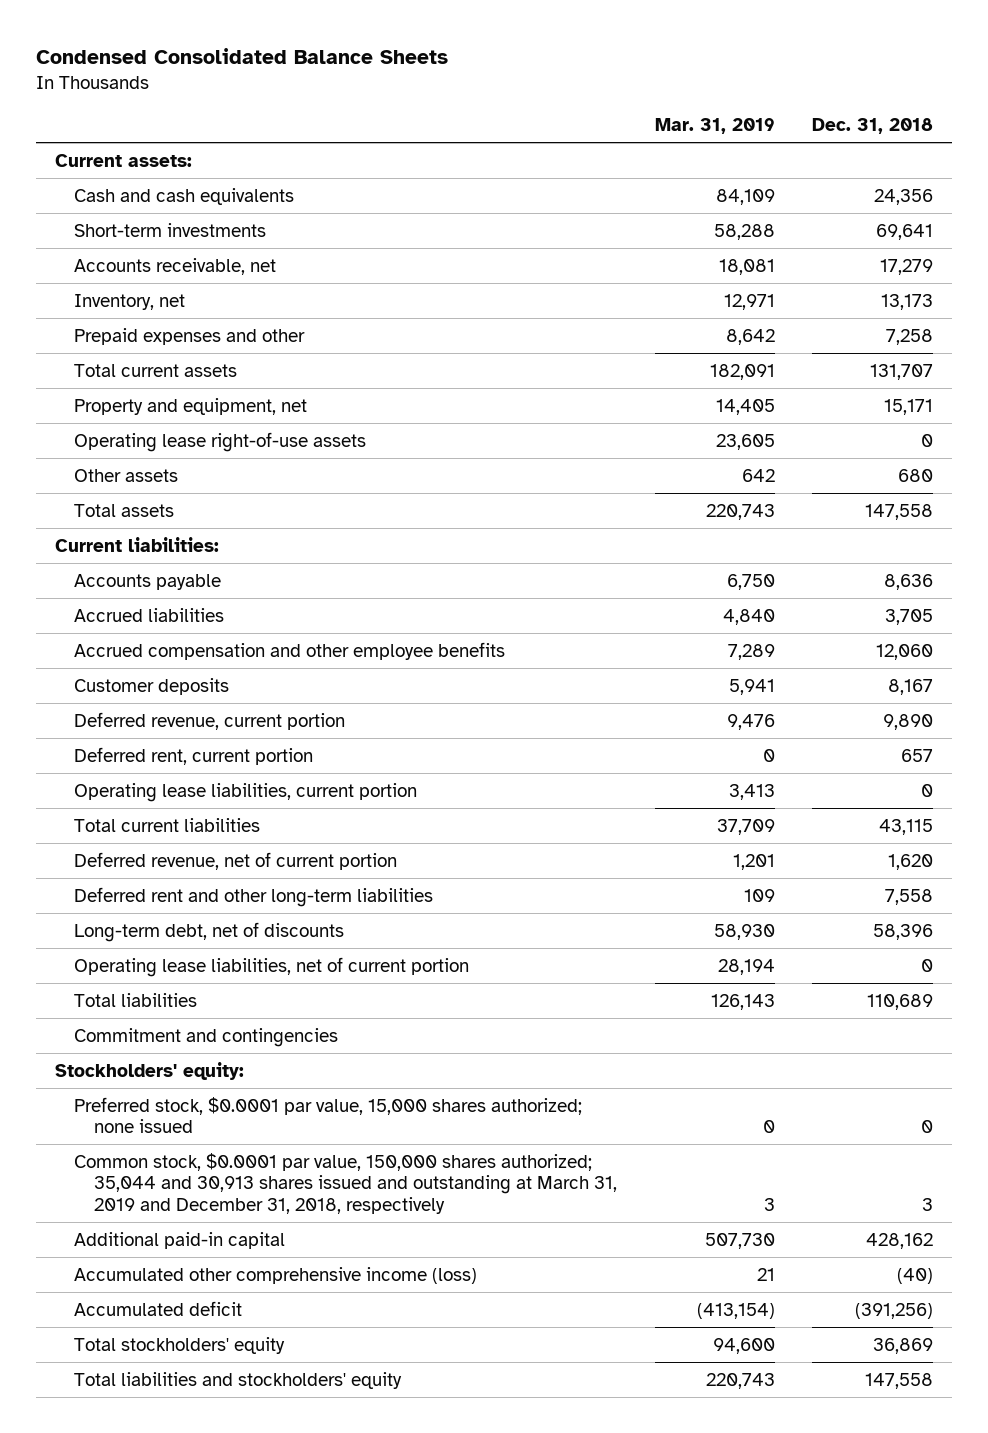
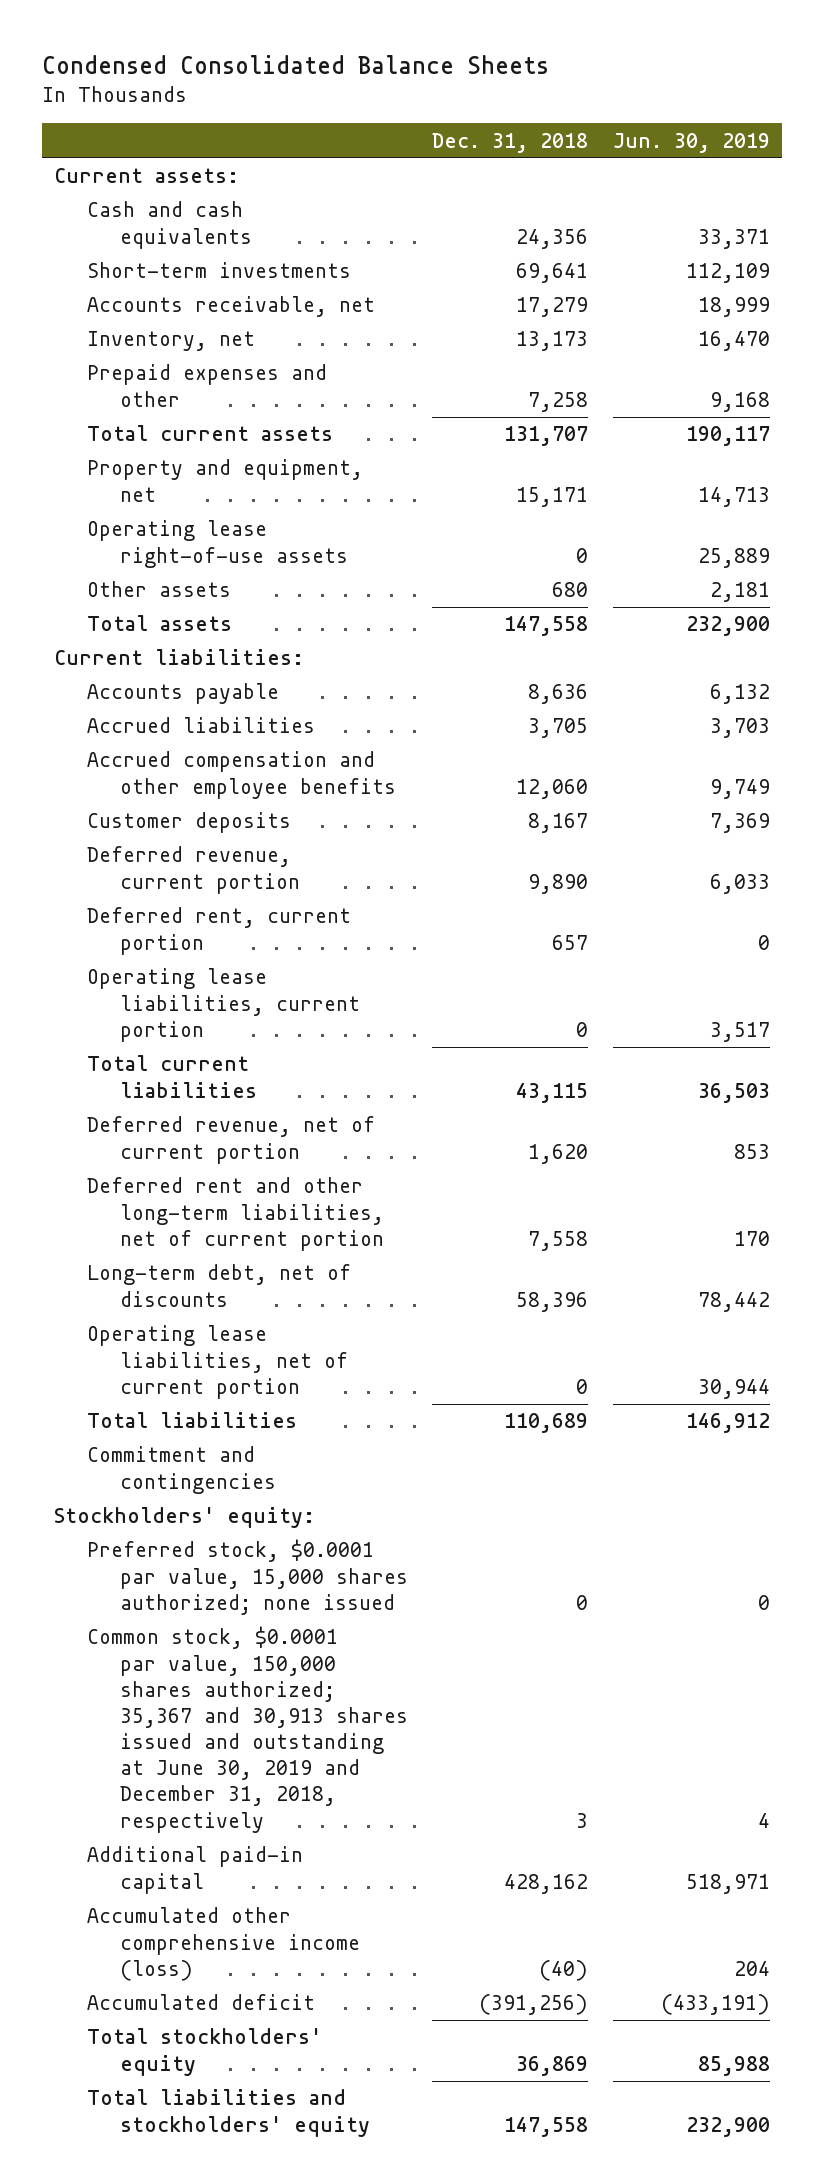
[654,118,775,135] Mar. 31, 2019 -> none
none -> [613,132,771,153] Jun. 30, 2019
[74,886,434,907] Deferred rent and other long-term liabilities -> [87,1177,384,1251] Deferred rent and other long-term liabilities, net of current portion
[74,1152,618,1214] Common stock, $0.0001 par value, 150,000 shares authorized; 35,044 and 30,913 shares issued and outstanding at March 31, 2019 and December 31, 2018, respectively -> [87,1626,408,1833] Common stock, $0.0001 par value, 150,000 shares authorized; 35,367 and 30,913 shares issued and outstanding at June 30, 2019 and December 31, 2018, respectively

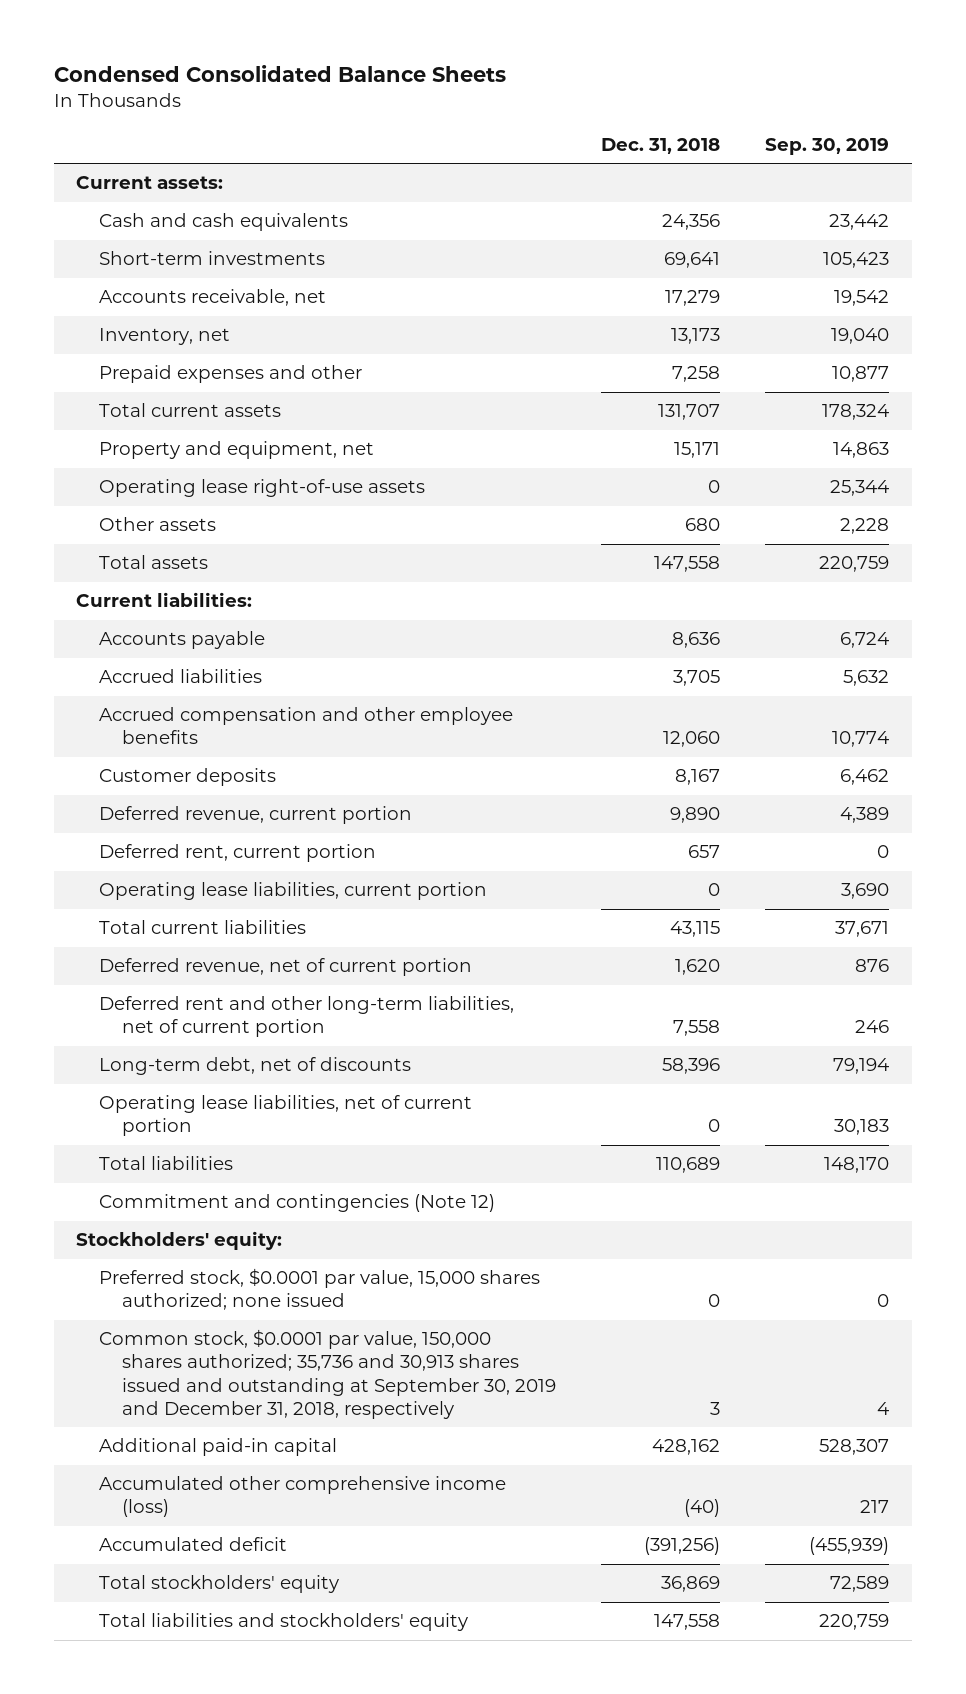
[613,132,771,153] Jun. 30, 2019 -> none
none -> [765,137,890,155] Sep. 30, 2019
[87,1446,276,1494] Commitment and contingencies -> [99,1194,496,1213] Commitment and contingencies (Note 12)
[87,1626,408,1833] Common stock, $0.0001 par value, 150,000 shares authorized; 35,367 and 30,913 shares issued and outstanding at June 30, 2019 and December 31, 2018, respectively -> [99,1329,556,1419] Common stock, $0.0001 par value, 150,000 shares authorized; 35,736 and 30,913 shares issued and outstanding at September 30, 2019 and December 31, 2018, respectively

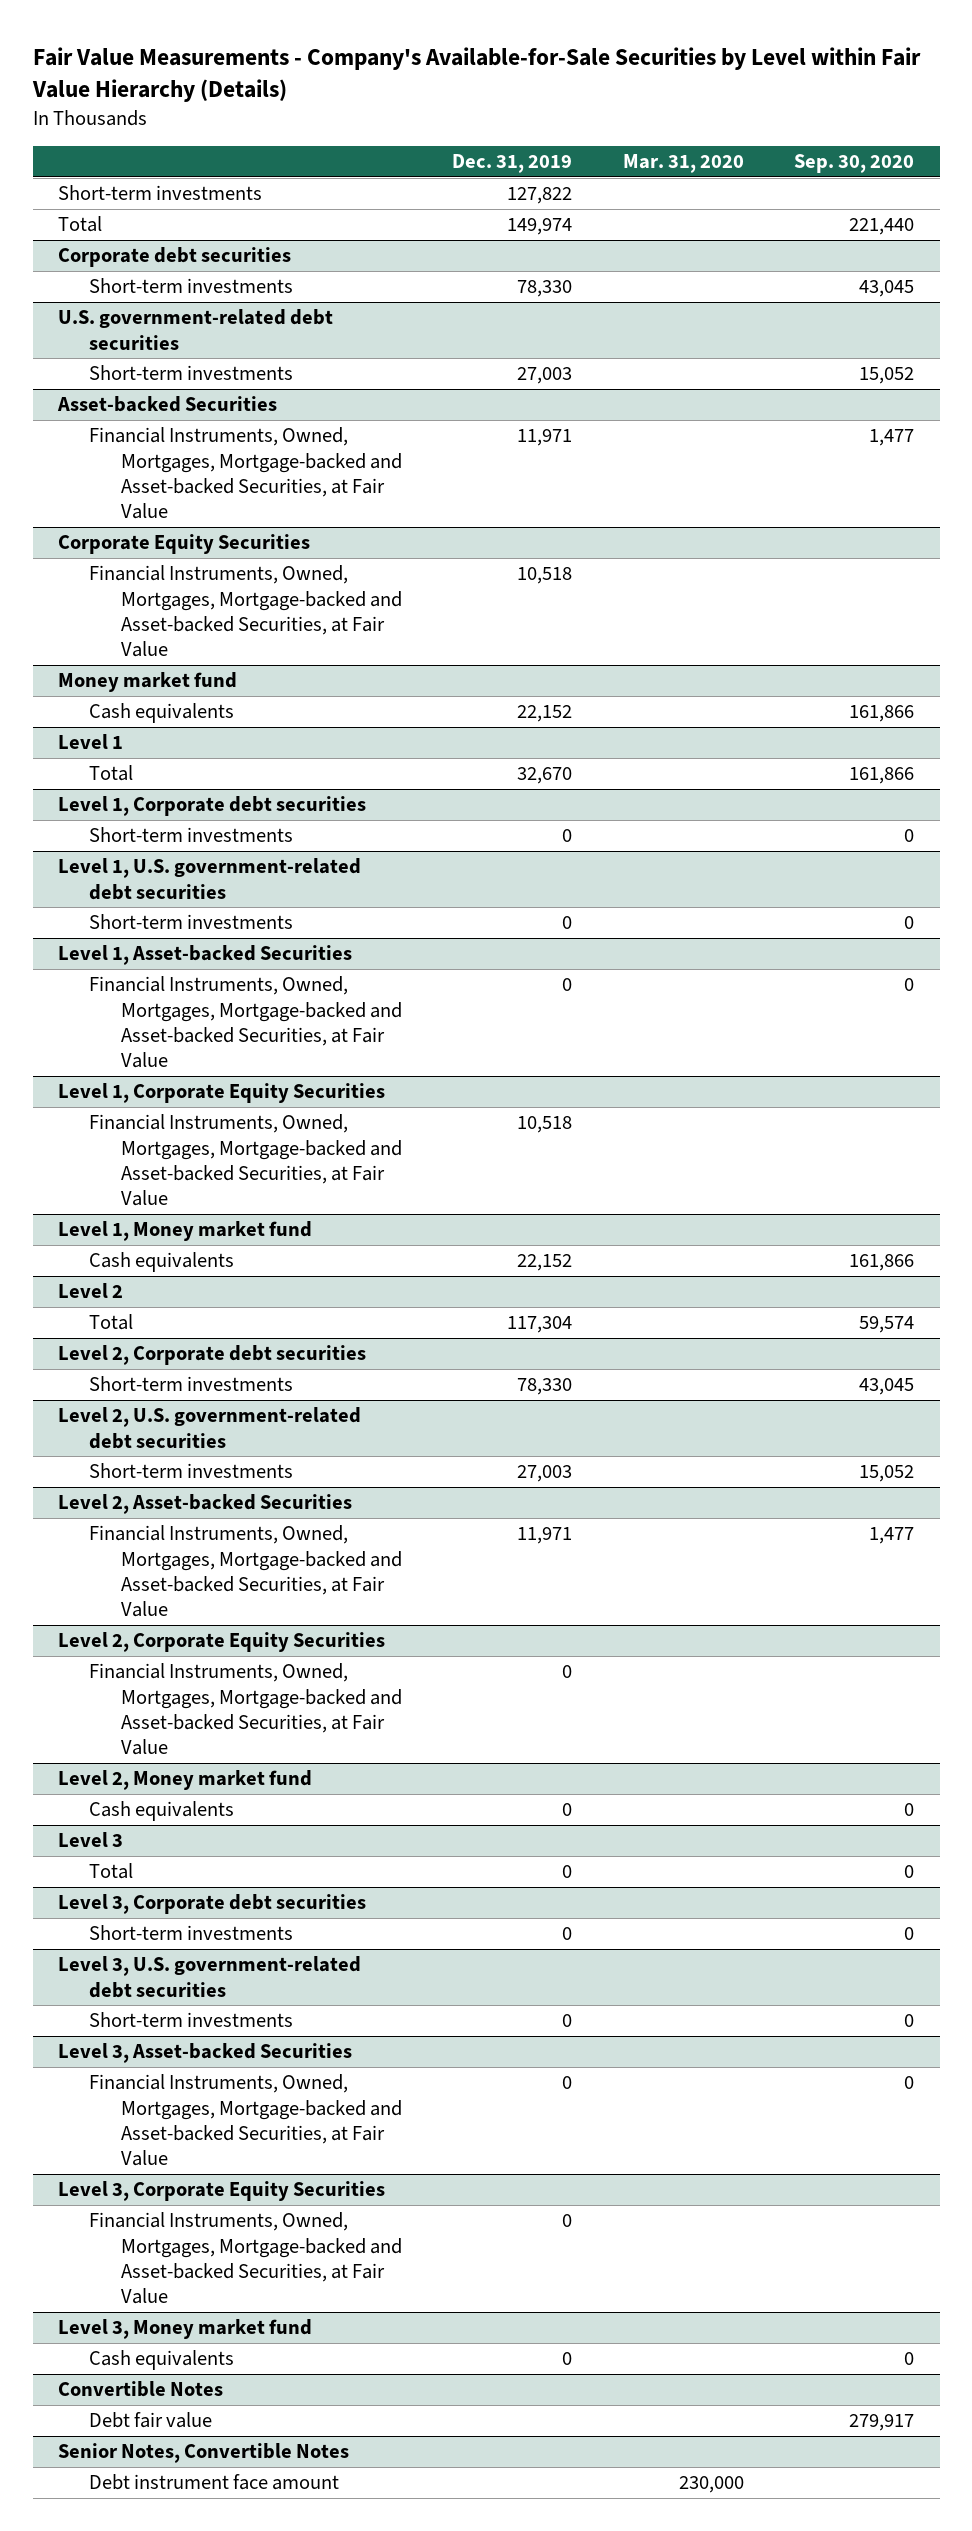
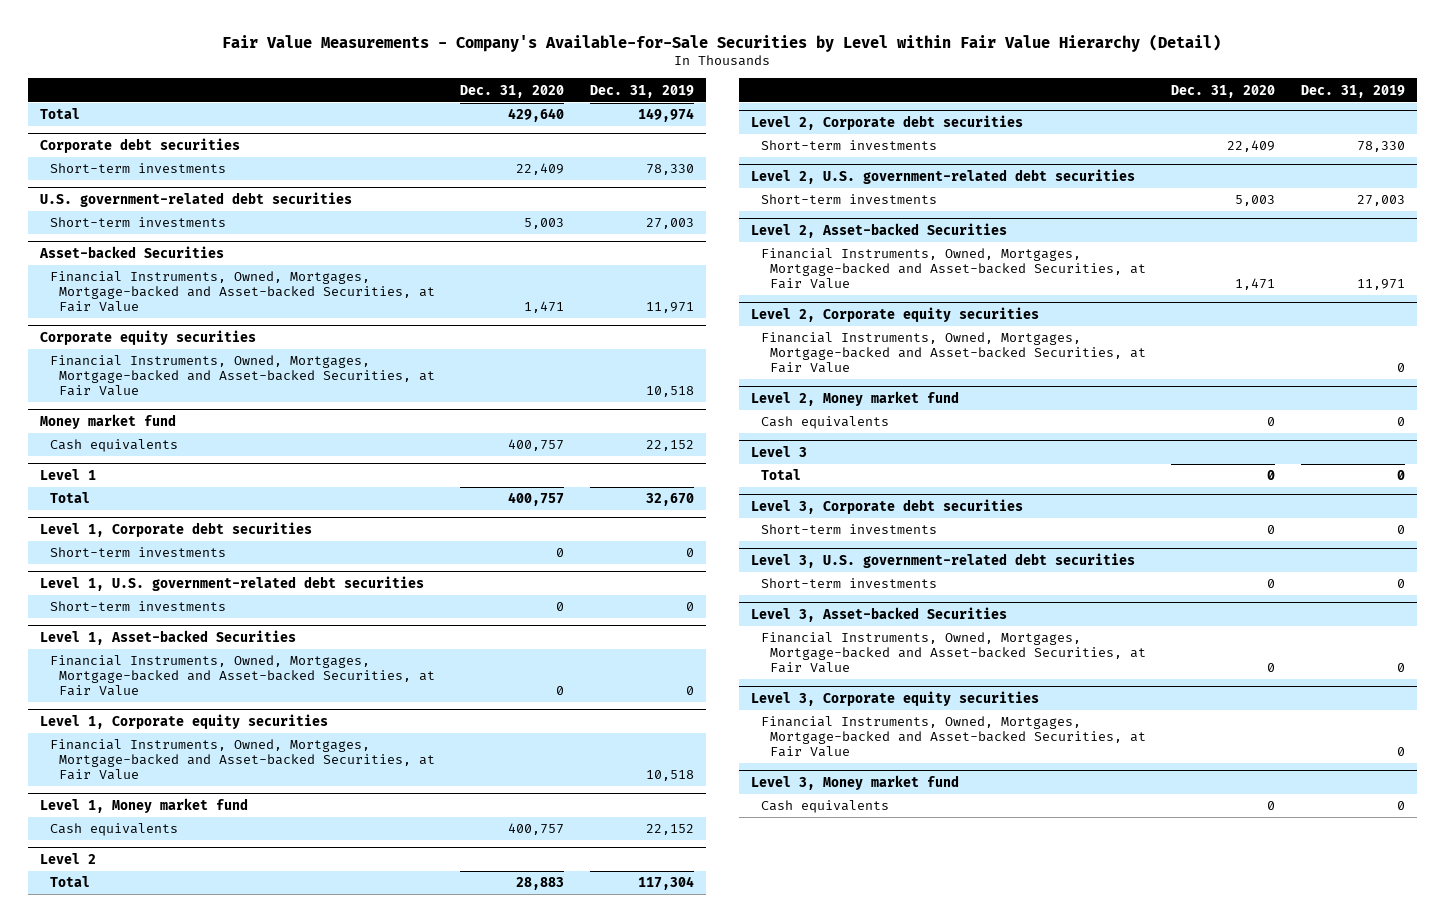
[31,46,921,102] Fair Value Measurements - Company's Available-for-Sale Securities by Level within Fair Value Hierarchy (Details) -> [222,33,1222,52] Fair Value Measurements - Company's Available-for-Sale Securities by Level within Fair Value Hierarchy (Detail)
[622,153,744,173] Mar. 31, 2020 -> none
[794,153,915,173] Sep. 30, 2020 -> none
none -> [460,84,565,98] Dec. 31, 2020
[58,185,263,201] Short-term investments -> none
[58,534,311,555] Corporate Equity Securities -> [40,329,257,345] Corporate equity securities
[58,1083,386,1104] Level 1, Corporate Equity Securities -> [40,713,329,729] Level 1, Corporate equity securities
[58,1632,386,1653] Level 2, Corporate Equity Securities -> [751,306,1040,322] Level 2, Corporate equity securities
[58,2181,386,2202] Level 3, Corporate Equity Securities -> [751,690,1040,706] Level 3, Corporate equity securities
[58,2381,224,2398] Convertible Notes -> none
[89,2412,213,2429] Debt fair value -> none
[58,2443,350,2464] Senior Notes, Convertible Notes -> none
[89,2474,340,2491] Debt instrument face amount -> none

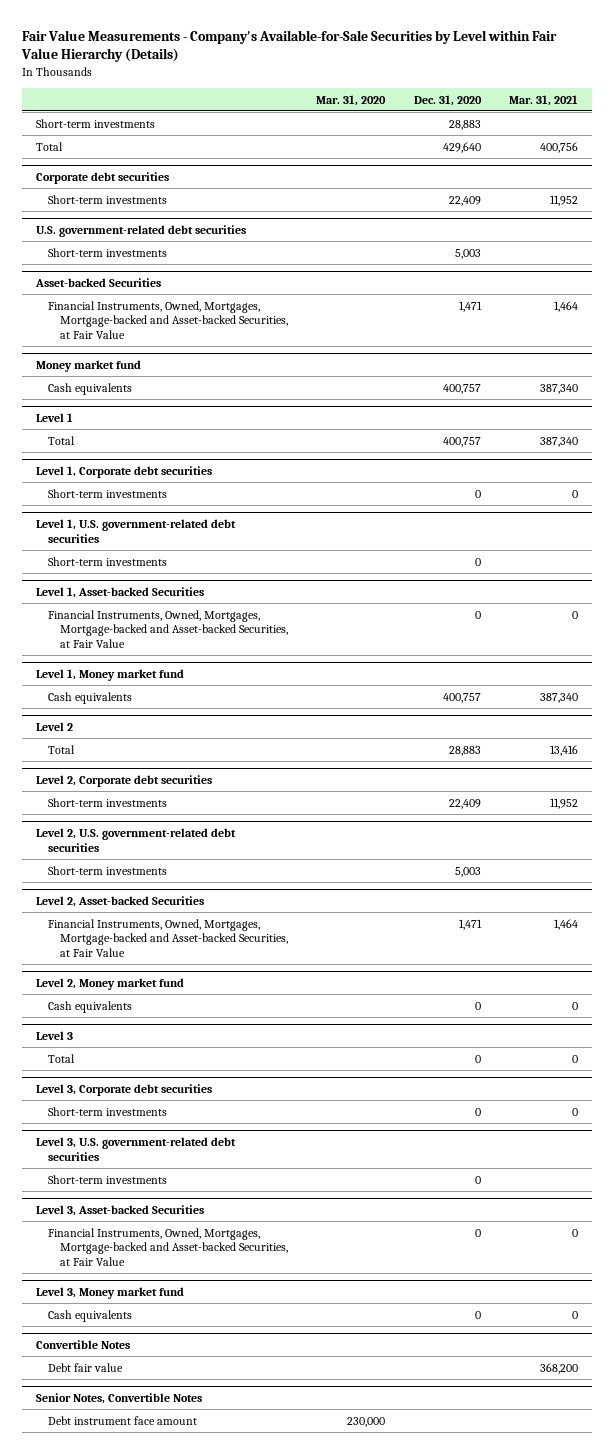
[222,33,1222,52] Fair Value Measurements - Company's Available-for-Sale Securities by Level within Fair Value Hierarchy (Detail) -> [20,29,557,63] Fair Value Measurements - Company's Available-for-Sale Securities by Level within Fair Value Hierarchy (Details)
[589,84,694,98] Dec. 31, 2019 -> none
none -> [316,94,387,106] Mar. 31, 2020
none -> [509,94,579,106] Mar. 31, 2021
none -> [35,118,155,128] Short-term investments
[40,329,257,345] Corporate equity securities -> none
[49,355,436,397] Financial Instruments, Owned, Mortgages, Mortgage-backed and Asset-backed Securities, at Fair Value -> none
[40,713,329,729] Level 1, Corporate equity securities -> none
[49,739,436,781] Financial Instruments, Owned, Mortgages, Mortgage-backed and Asset-backed Securities, at Fair Value -> none
[751,306,1040,322] Level 2, Corporate equity securities -> none
[760,332,1147,374] Financial Instruments, Owned, Mortgages, Mortgage-backed and Asset-backed Securities, at Fair Value -> none
[751,690,1040,706] Level 3, Corporate equity securities -> none
[760,716,1147,758] Financial Instruments, Owned, Mortgages, Mortgage-backed and Asset-backed Securities, at Fair Value -> none
none -> [35,1339,130,1349] Convertible Notes
none -> [47,1362,123,1372] Debt fair value
none -> [35,1392,202,1404] Senior Notes, Convertible Notes
none -> [47,1415,197,1425] Debt instrument face amount

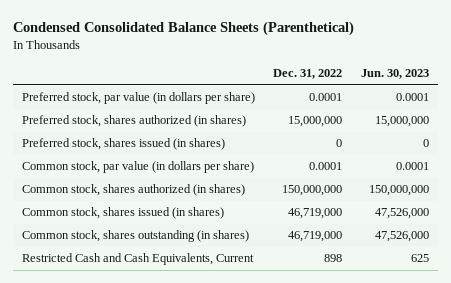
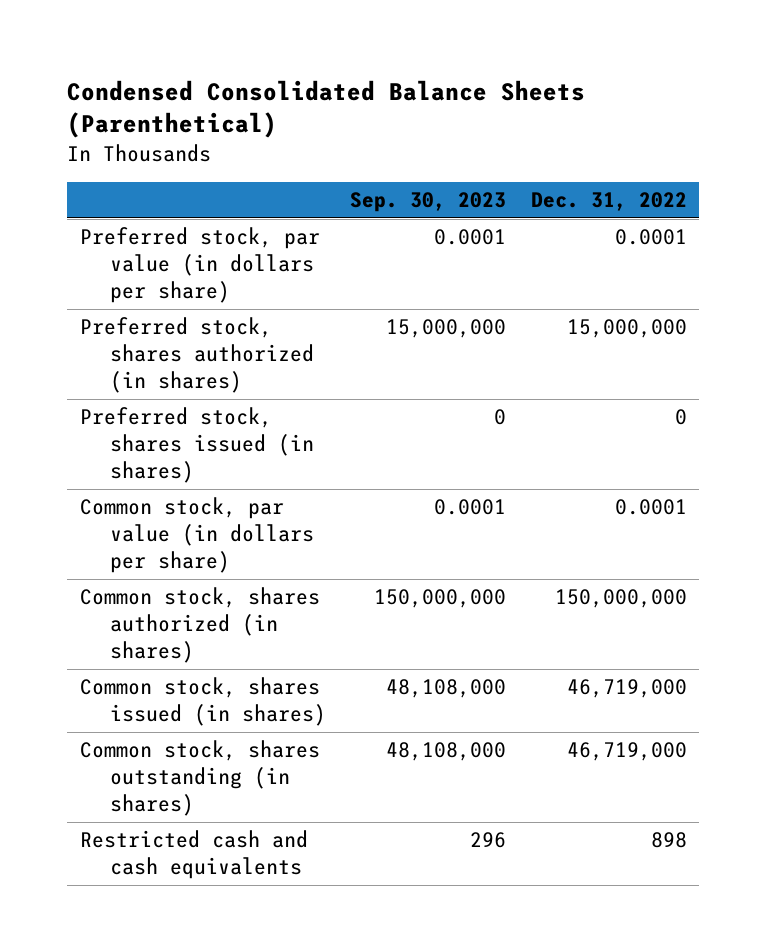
[360,69,429,80] Jun. 30, 2023 -> none
none -> [350,192,507,213] Sep. 30, 2023
[22,253,255,266] Restricted Cash and Cash Equivalents, Current -> [79,830,308,880] Restricted cash and cash equivalents

